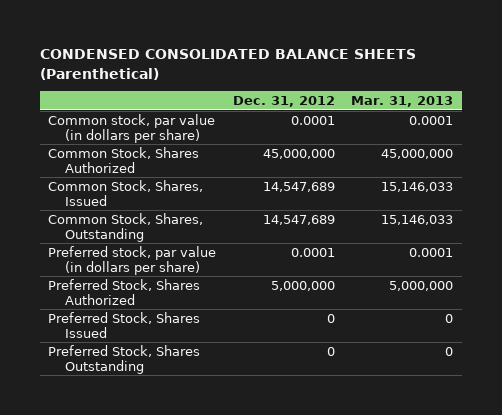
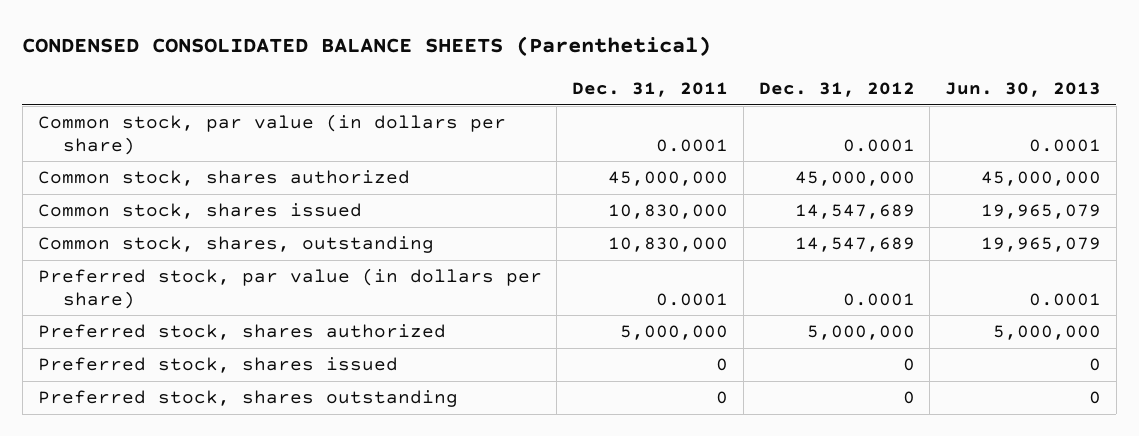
[351,95,454,107] Mar. 31, 2013 -> none
none -> [572,81,729,97] Dec. 31, 2011
none -> [945,81,1102,97] Jun. 30, 2013
[48,146,200,173] Common Stock, Shares Authorized -> [37,170,410,187] Common stock, shares authorized
[48,179,204,206] Common Stock, Shares, Issued -> [37,203,362,220] Common stock, shares issued
[48,212,204,242] Common Stock, Shares, Outstanding -> [37,236,434,254] Common stock, shares, outstanding
[48,278,201,305] Preferred Stock, Shares Authorized -> [37,324,446,341] Preferred stock, shares authorized
[48,311,201,338] Preferred Stock, Shares Issued -> [37,357,398,374] Preferred stock, shares issued
[48,344,201,374] Preferred Stock, Shares Outstanding -> [37,390,458,408] Preferred stock, shares outstanding

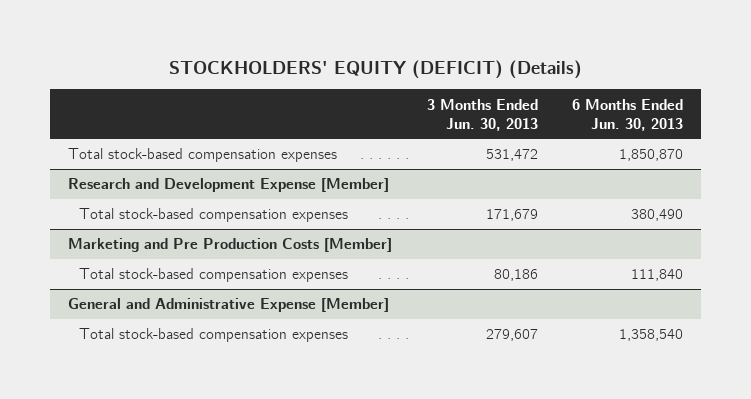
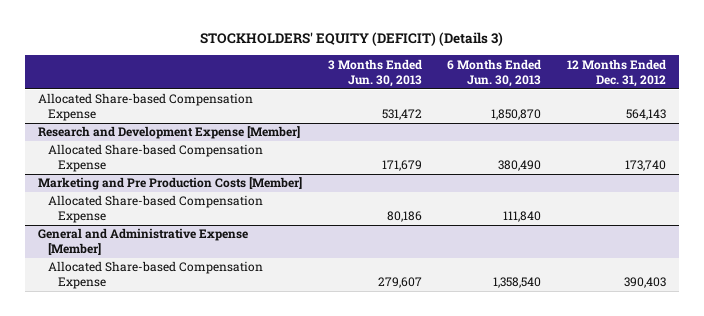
[168,60,582,80] STOCKHOLDERS' EQUITY (DEFICIT) (Details) -> [199,32,503,47] STOCKHOLDERS' EQUITY (DEFICIT) (Details 3)
none -> [567,58,667,87] 12 Months Ended Dec. 31, 2012
[67,148,337,163] Total stock-based compensation expenses -> [37,93,253,122] Allocated Share-based Compensation Expense
[79,208,349,223] Total stock-based compensation expenses -> [47,144,263,173] Allocated Share-based Compensation Expense
[79,268,349,283] Total stock-based compensation expenses -> [47,195,263,224] Allocated Share-based Compensation Expense
[79,328,349,343] Total stock-based compensation expenses -> [47,261,263,290] Allocated Share-based Compensation Expense

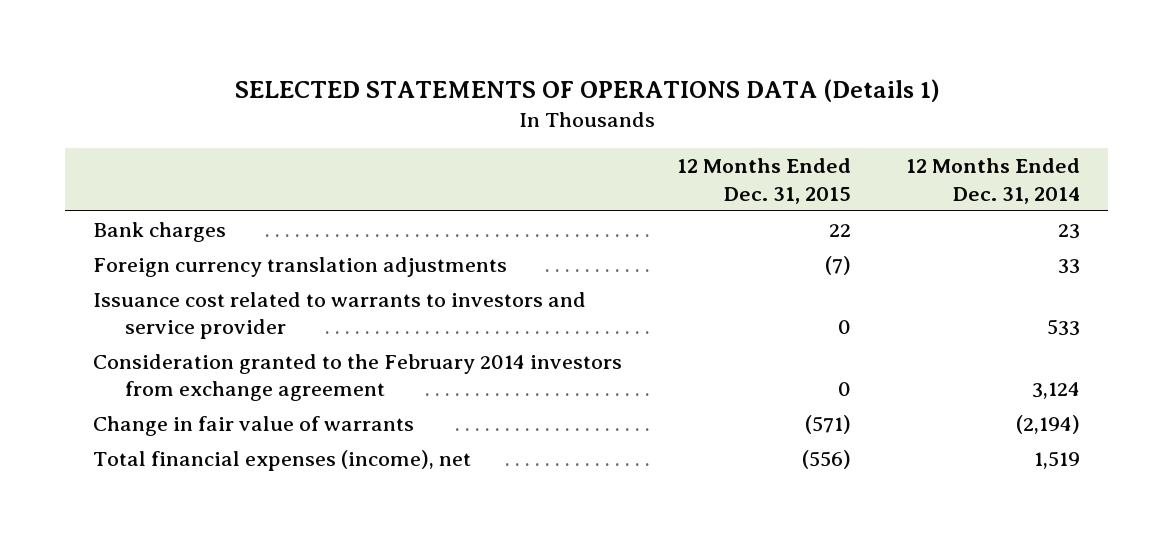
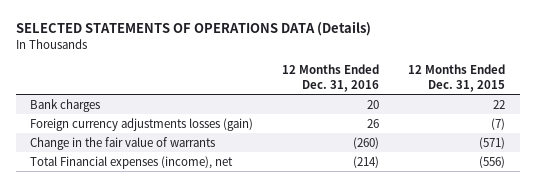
[234,79,940,103] SELECTED STATEMENTS OF OPERATIONS DATA (Details 1) -> [15,21,371,37] SELECTED STATEMENTS OF OPERATIONS DATA (Details)
[906,158,1081,204] 12 Months Ended Dec. 31, 2014 -> none
none -> [282,64,380,92] 12 Months Ended Dec. 31, 2016
[93,291,587,340] Issuance cost related to warrants to investors and service provider -> none
[93,353,623,402] Consideration granted to the February 2014 investors from exchange agreement -> none
[93,256,508,277] Foreign currency translation adjustments -> [30,117,254,131] Foreign currency adjustments losses (gain)
[93,415,415,436] Change in fair value of warrants -> [30,136,216,150] Change in the fair value of warrants
[93,449,472,471] Total financial expenses (income), net -> [30,155,234,169] Total Financial expenses (income), net

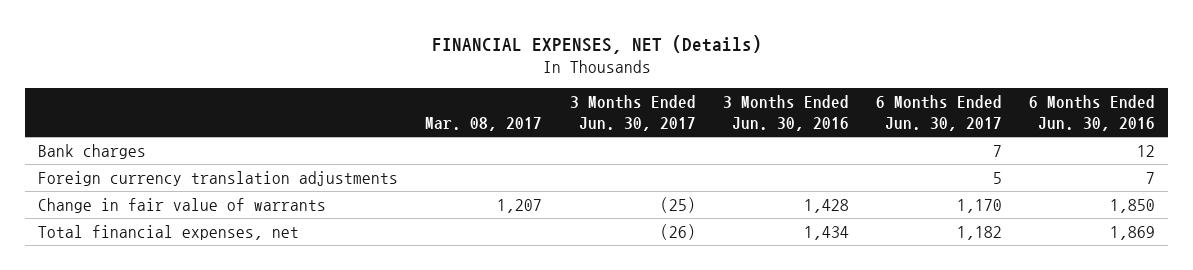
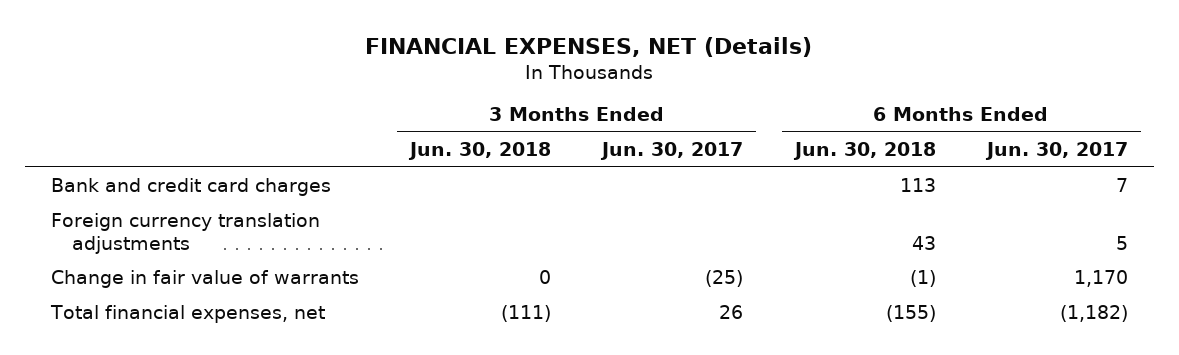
[425,116,543,131] Mar. 08, 2017 -> none
[722,95,849,131] 3 Months Ended Jun. 30, 2016 -> none
[1028,95,1155,131] 6 Months Ended Jun. 30, 2016 -> none
none -> [408,141,552,160] Jun. 30, 2018
none -> [792,141,936,160] Jun. 30, 2018
[38,143,147,159] Bank charges -> none
none -> [50,178,331,197] Bank and credit card charges
[659,223,696,240] (26) -> [719,305,744,320] 26
[956,225,1002,240] 1,182 -> [1060,305,1129,323] (1,182)

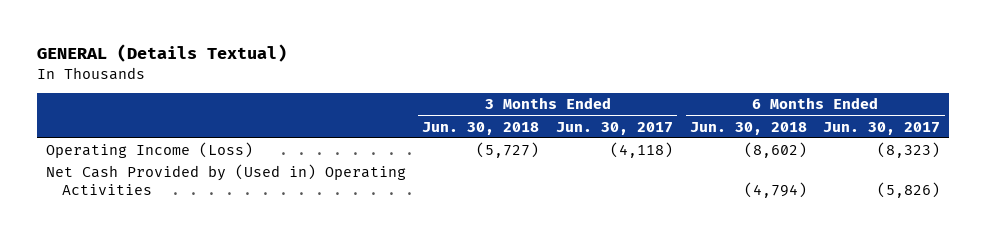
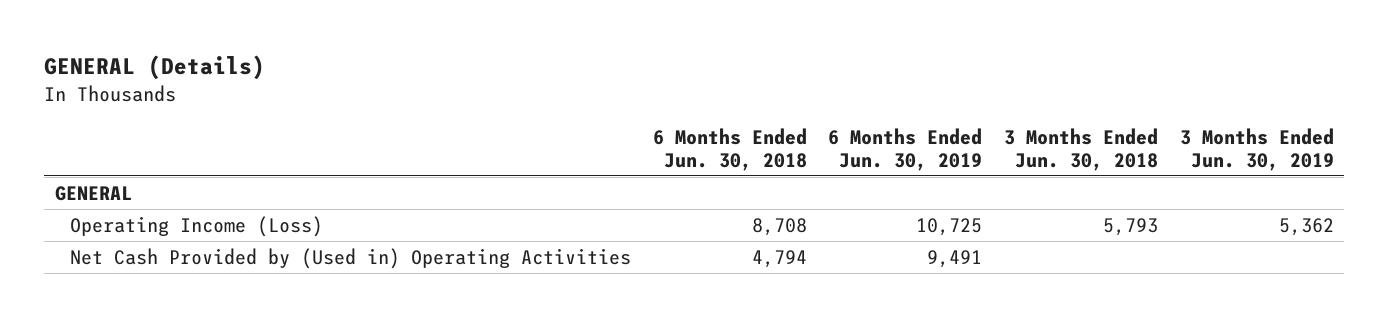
[37,44,288,63] GENERAL (Details Textual) -> [43,55,265,81] GENERAL (Details)
[556,121,674,135] Jun. 30, 2017 -> none
[823,121,941,135] Jun. 30, 2017 -> none
none -> [828,127,983,171] 6 Months Ended Jun. 30, 2019
none -> [1179,127,1334,171] 3 Months Ended Jun. 30, 2019
none -> [54,185,132,201] GENERAL
[476,142,540,159] (5,727) -> [1102,217,1158,236] 5,793
[743,142,807,159] (8,602) -> [751,217,807,236] 8,708
[743,181,807,198] (4,794) -> [751,249,807,268] 4,794

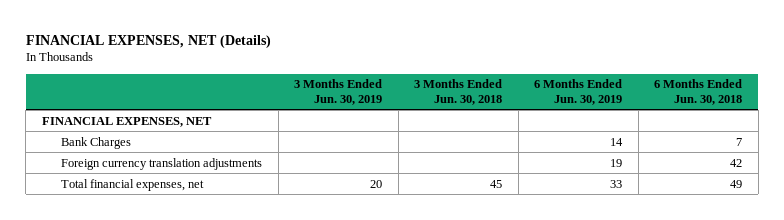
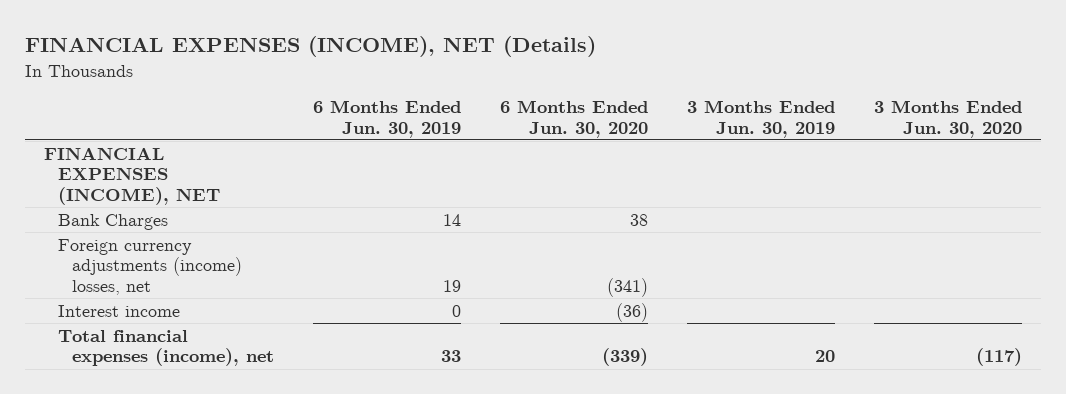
[25,34,271,48] FINANCIAL EXPENSES, NET (Details) -> [24,36,596,58] FINANCIAL EXPENSES (INCOME), NET (Details)
[414,79,503,105] 3 Months Ended Jun. 30, 2018 -> none
[654,79,743,105] 6 Months Ended Jun. 30, 2018 -> none
none -> [499,99,648,138] 6 Months Ended Jun. 30, 2020
none -> [873,99,1022,138] 3 Months Ended Jun. 30, 2020
[41,116,212,127] FINANCIAL EXPENSES, NET -> [44,146,220,205] FINANCIAL EXPENSES (INCOME), NET
[60,157,262,170] Foreign currency translation adjustments -> [57,238,242,295] Foreign currency adjustments (income) losses, net
none -> [57,304,180,317] Interest income
[60,178,204,191] Total financial expenses, net -> [57,329,274,367] Total financial expenses (income), net

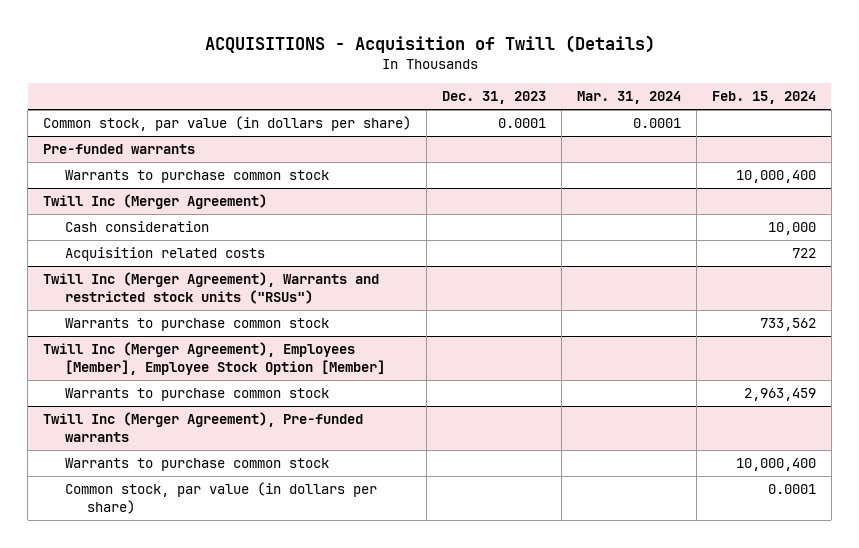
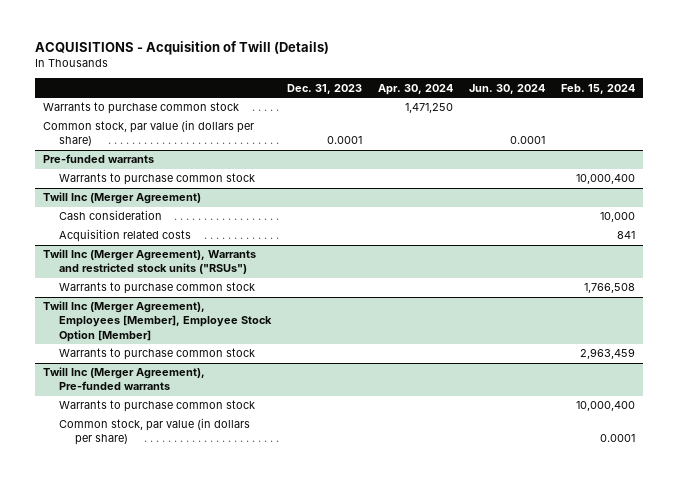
[576,91,681,105] Mar. 31, 2024 -> none
none -> [377,83,453,95] Apr. 30, 2024
none -> [468,83,545,94] Jun. 30, 2024
none -> [42,102,239,115] Warrants to purchase common stock
[791,248,816,259] 722 -> [616,231,635,240] 841
[759,318,816,332] 733,562 -> [583,283,635,294] 1,766,508

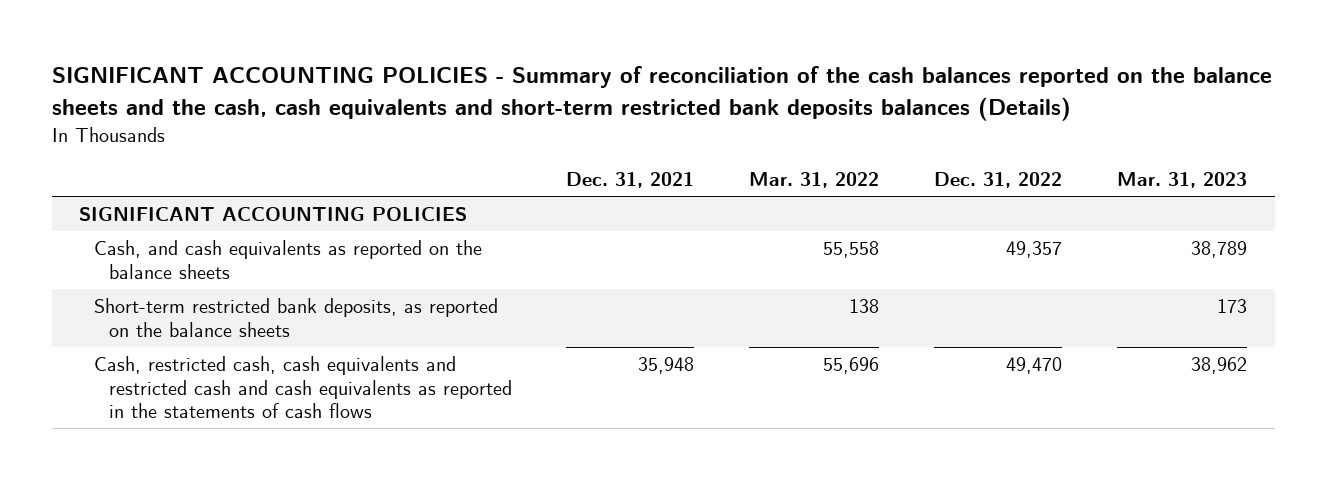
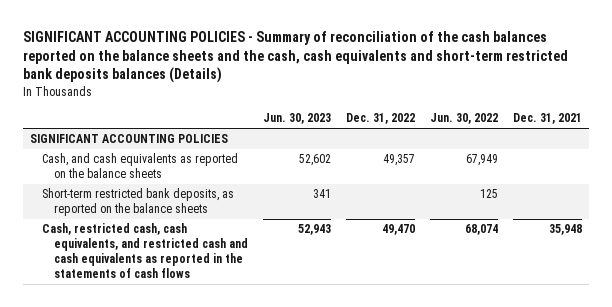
[749,172,880,189] Mar. 31, 2022 -> none
[1117,172,1248,189] Mar. 31, 2023 -> none
none -> [263,113,332,125] Jun. 30, 2023
none -> [430,113,499,125] Jun. 30, 2022
[93,356,512,419] Cash, restricted cash, cash equivalents and restricted cash and cash equivalents as reported in the statements of cash flows -> [42,223,249,279] Cash, restricted cash, cash equivalents, and restricted cash and cash equivalents as reported in the statements of cash flows

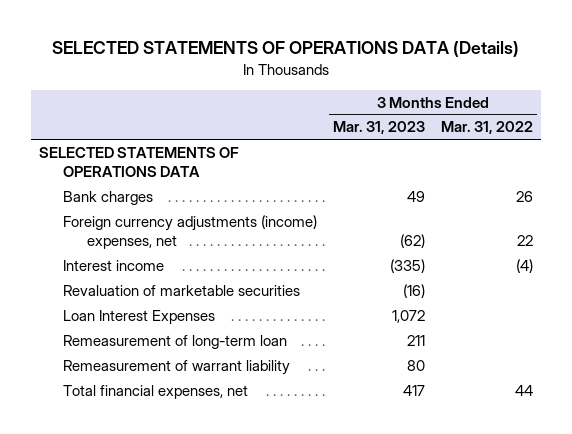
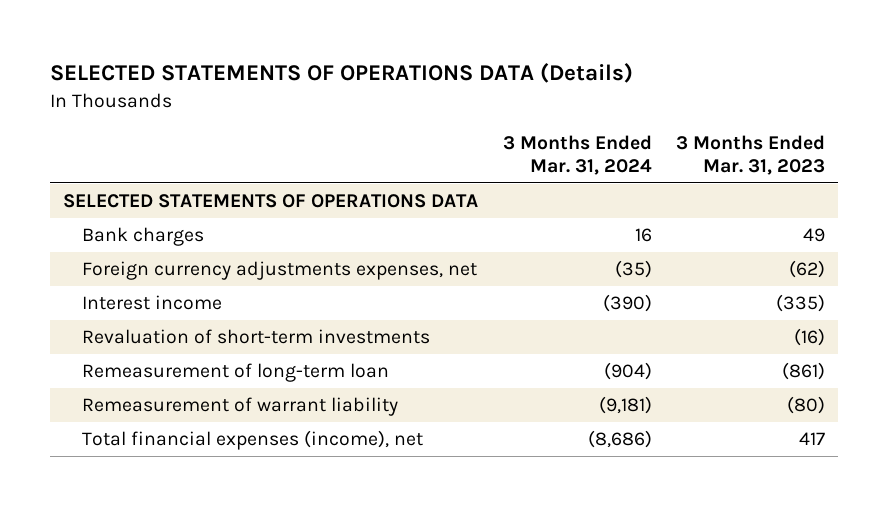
[440,121,533,135] Mar. 31, 2022 -> none
none -> [502,134,652,175] 3 Months Ended Mar. 31, 2024
[62,214,317,249] Foreign currency adjustments (income) expenses, net -> [82,260,478,280] Foreign currency adjustments expenses, net
[62,284,300,296] Revaluation of marketable securities -> none
[62,309,215,324] Loan Interest Expenses -> none
none -> [82,328,431,344] Revaluation of short-term investments
[406,334,425,346] 211 -> [782,361,826,380] (861)
[406,359,425,371] 80 -> [787,395,826,414] (80)
[62,384,248,399] Total financial expenses, net -> [82,429,424,450] Total financial expenses (income), net

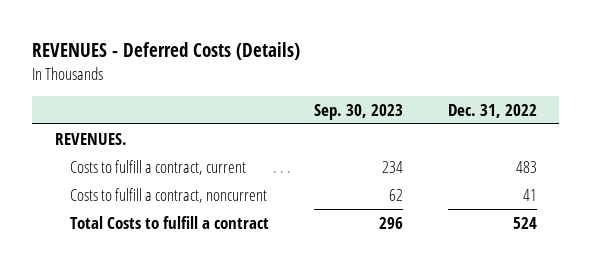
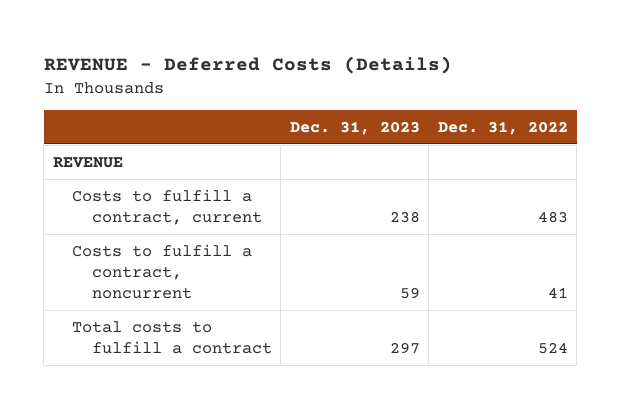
[32,42,301,61] REVENUES - Deferred Costs (Details) -> [43,56,452,75] REVENUE - Deferred Costs (Details)
[313,103,403,120] Sep. 30, 2023 -> none
none -> [289,120,420,135] Dec. 31, 2023
[54,132,127,145] REVENUES. -> [52,156,123,168] REVENUE
[69,215,269,229] Total Costs to fulfill a contract -> [72,320,272,354] Total costs to fulfill a contract

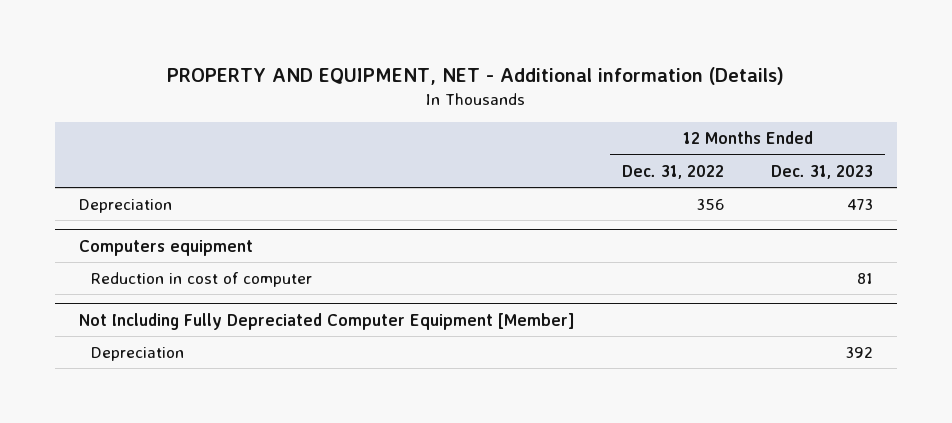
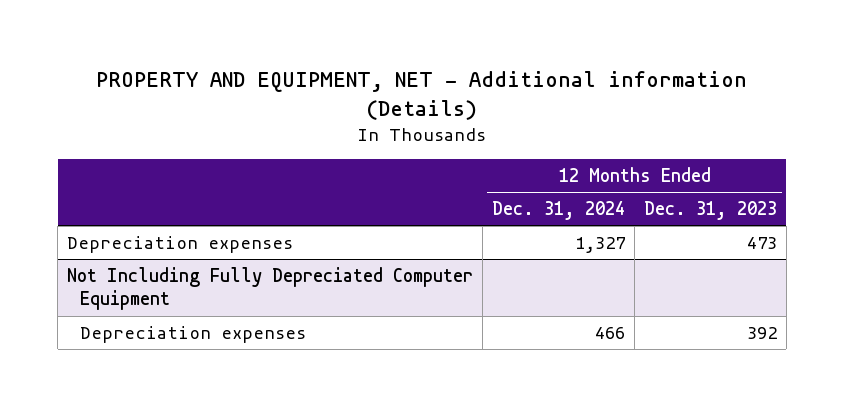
[621,164,724,179] Dec. 31, 2022 -> none
none -> [492,201,626,221] Dec. 31, 2024
[78,240,253,257] Computers equipment -> none
[91,272,313,288] Reduction in cost of computer -> none
[78,199,172,214] Depreciation -> [67,235,294,253] Depreciation expenses
[78,313,575,331] Not Including Fully Depreciated Computer Equipment [Member] -> [67,266,474,311] Not Including Fully Depreciated Computer Equipment
[91,347,185,362] Depreciation -> [80,325,307,343] Depreciation expenses

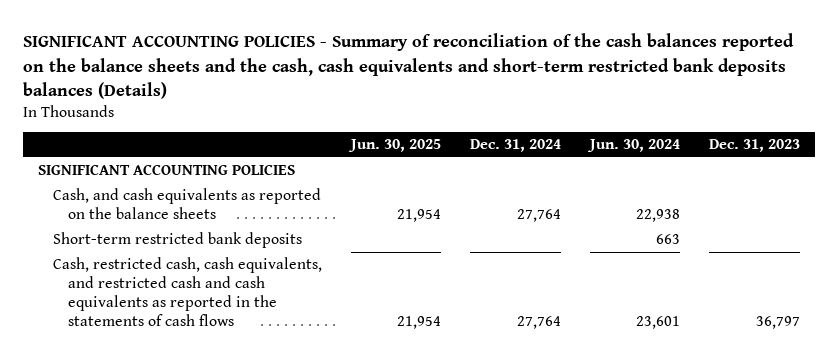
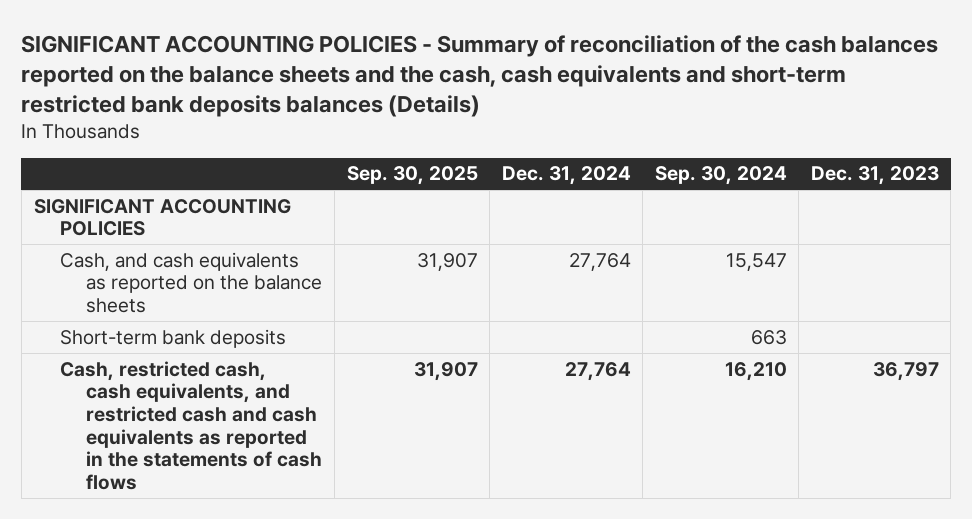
[348,139,442,153] Jun. 30, 2025 -> none
[587,139,681,153] Jun. 30, 2024 -> none
none -> [346,166,478,186] Sep. 30, 2025
none -> [654,166,787,186] Sep. 30, 2024
[52,232,302,249] Short-term restricted bank deposits -> [59,328,286,348] Short-term bank deposits

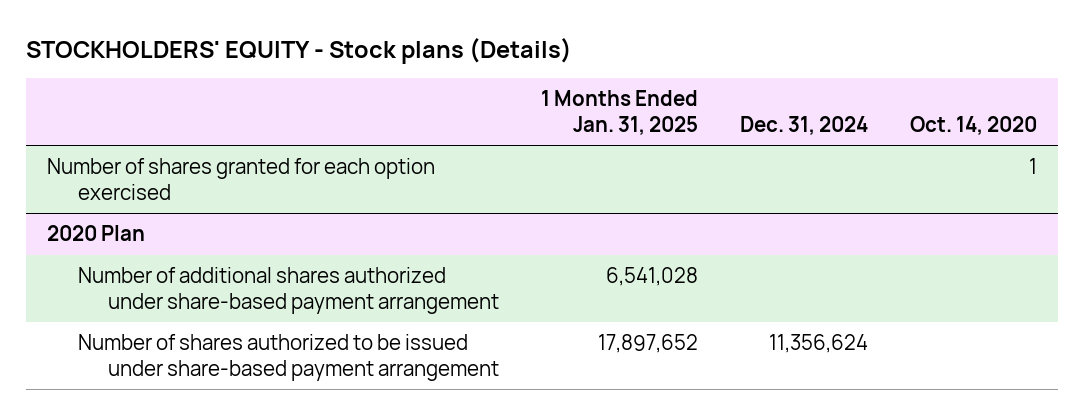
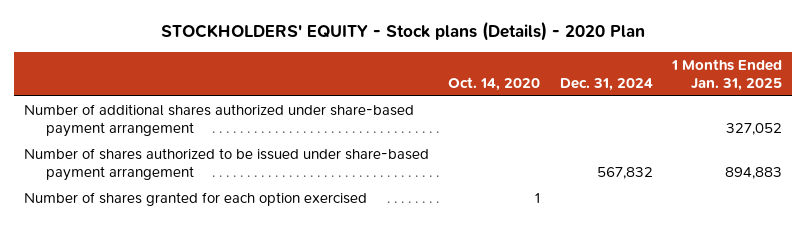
[26,37,573,64] STOCKHOLDERS' EQUITY - Stock plans (Details) -> [161,21,646,42] STOCKHOLDERS' EQUITY - Stock plans (Details) - 2020 Plan
none -> [23,104,414,137] Number of additional shares authorized under share-based payment arrangement
none -> [23,148,429,181] Number of shares authorized to be issued under share-based payment arrangement
[47,225,146,242] 2020 Plan -> none
[77,267,500,314] Number of additional shares authorized under share-based payment arrangement -> none
[77,334,500,381] Number of shares authorized to be issued under share-based payment arrangement -> none

